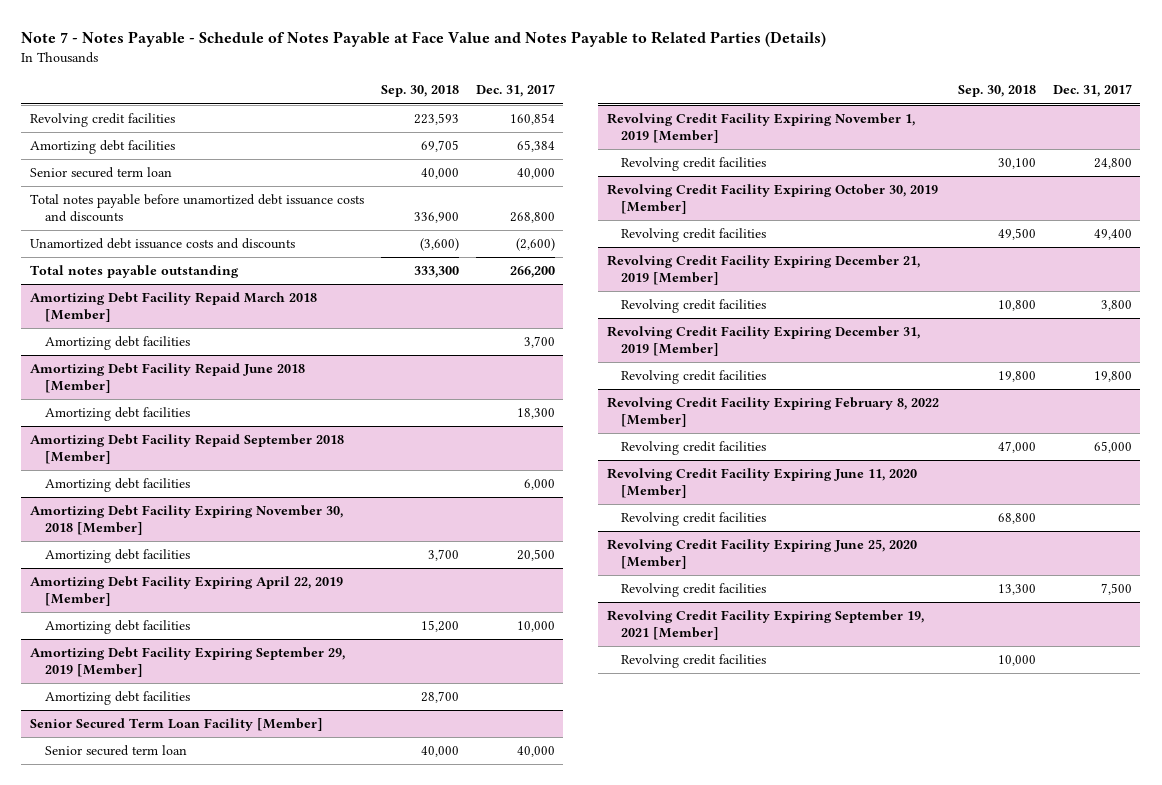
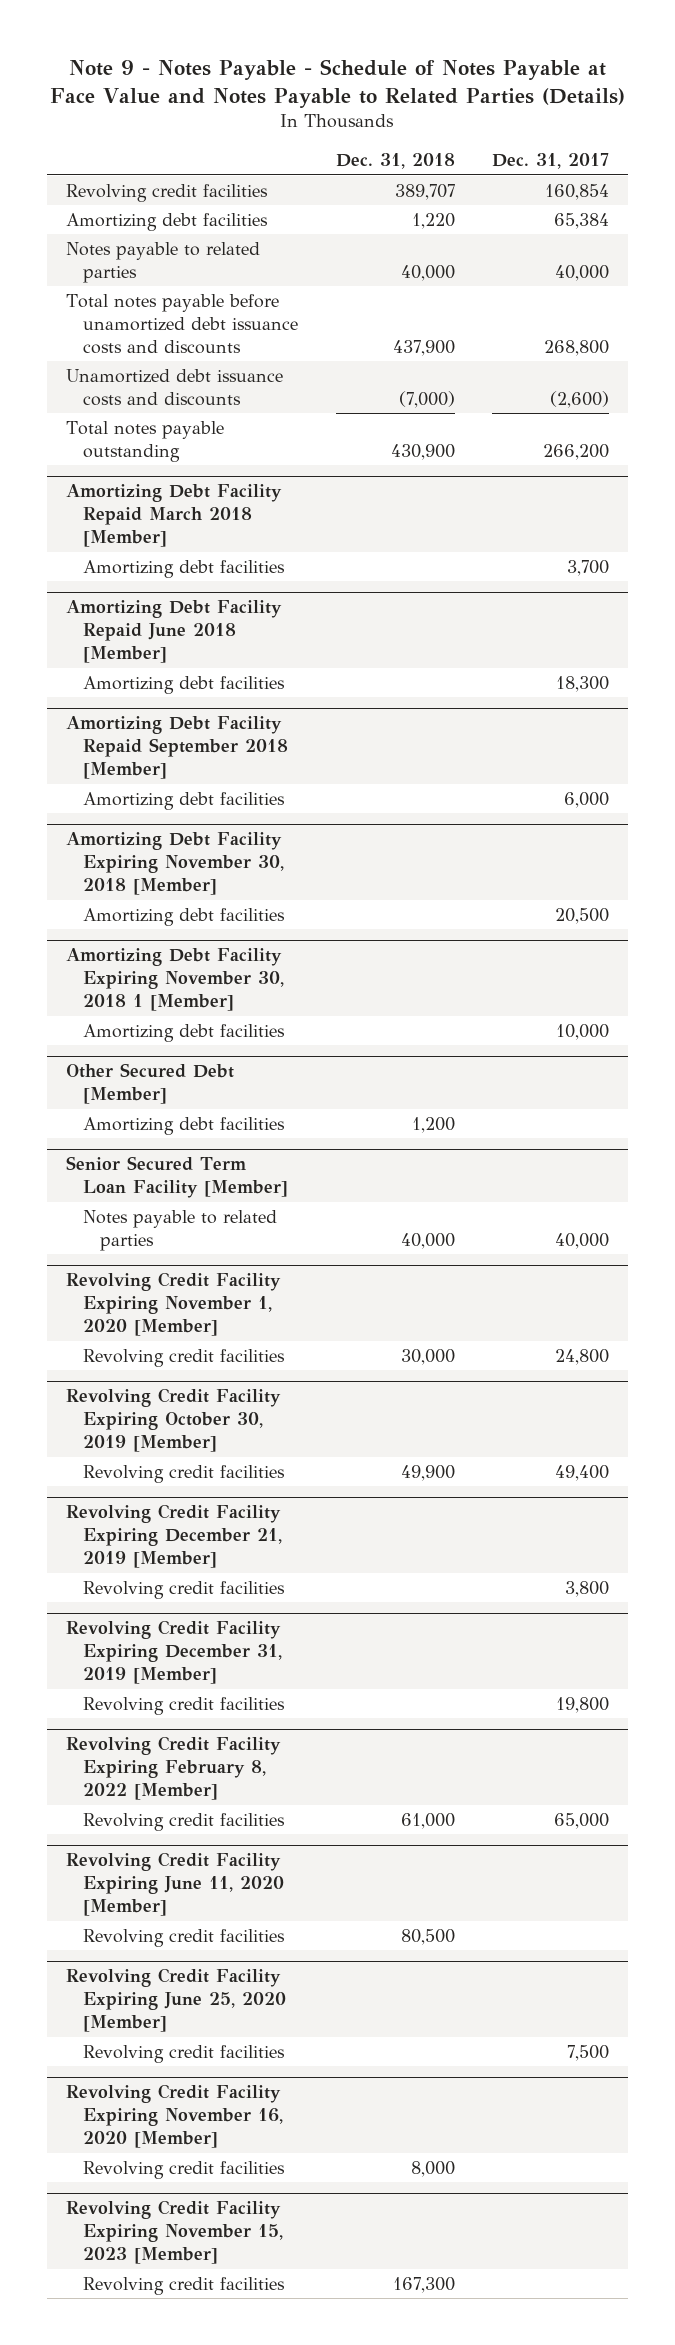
[21,31,827,48] Note 7 - Notes Payable - Schedule of Notes Payable at Face Value and Notes Payable to Related Parties (Details) -> [50,58,626,108] Note 9 - Notes Payable - Schedule of Notes Payable at Face Value and Notes Payable to Related Parties (Details)
[380,85,459,98] Sep. 30, 2018 -> none
none -> [335,153,455,170] Dec. 31, 2018
[29,167,172,179] Senior secured term loan -> [65,241,260,283] Notes payable to related parties
[29,576,343,607] Amortizing Debt Facility Expiring April 22, 2019 [Member] -> none
none -> [65,948,284,1012] Amortizing Debt Facility Expiring November 30, 2018 1 [Member]
[29,647,345,678] Amortizing Debt Facility Expiring September 29, 2019 [Member] -> none
none -> [65,1063,234,1105] Other Secured Debt [Member]
[44,745,187,757] Senior secured term loan -> [82,1209,277,1251] Notes payable to related parties
[606,113,915,144] Revolving Credit Facility Expiring November 1, 2019 [Member] -> [65,1272,281,1337] Revolving Credit Facility Expiring November 1, 2020 [Member]
[606,610,924,641] Revolving Credit Facility Expiring September 19, 2021 [Member] -> none
none -> [65,2084,283,2149] Revolving Credit Facility Expiring November 16, 2020 [Member]
none -> [65,2200,283,2265] Revolving Credit Facility Expiring November 15, 2023 [Member]
none -> [82,2276,285,2295] Revolving credit facilities

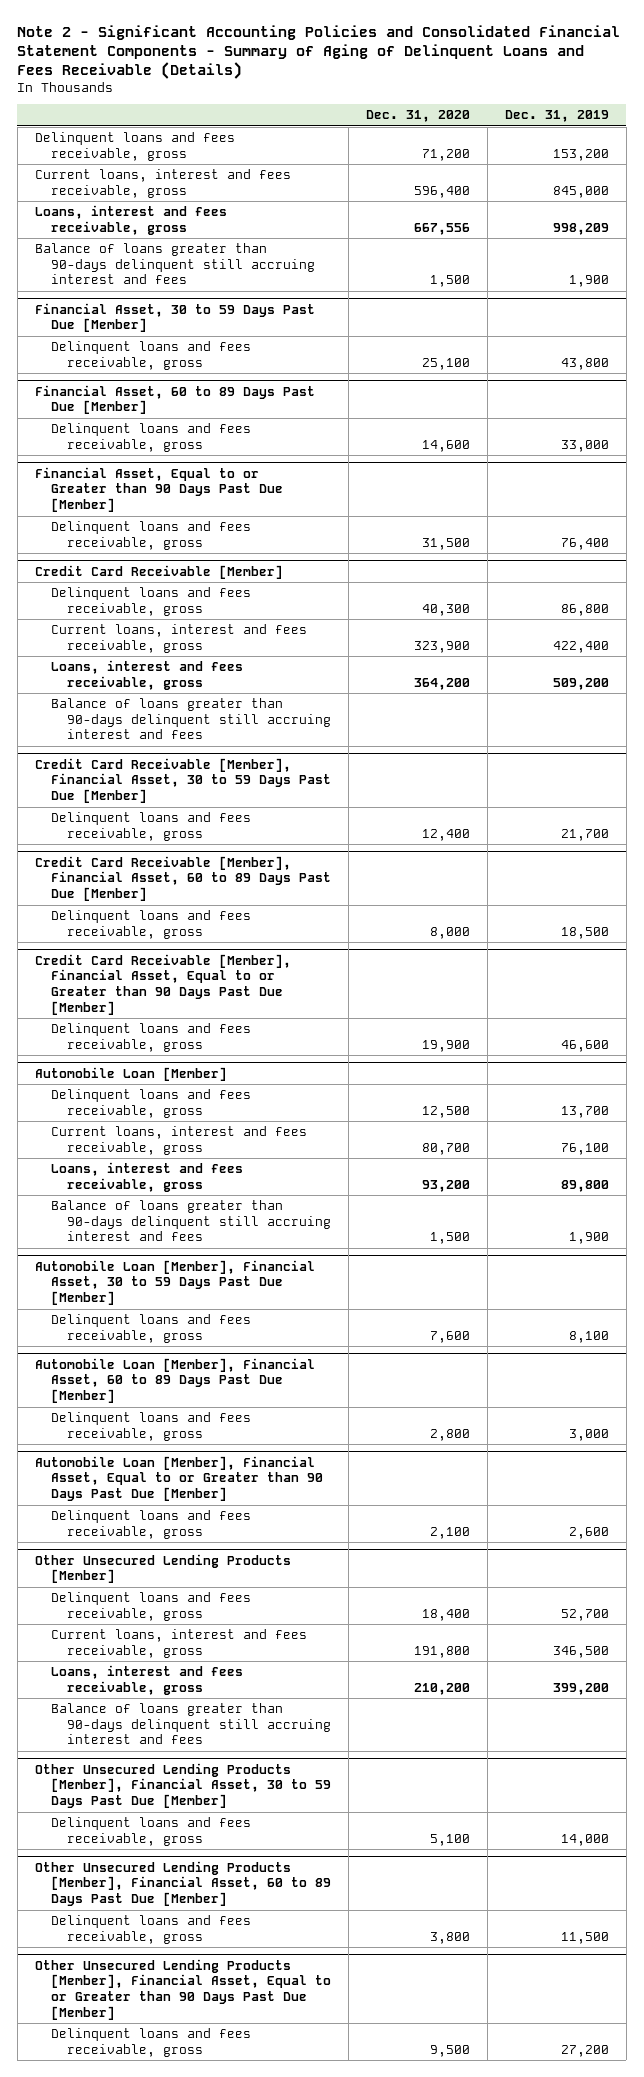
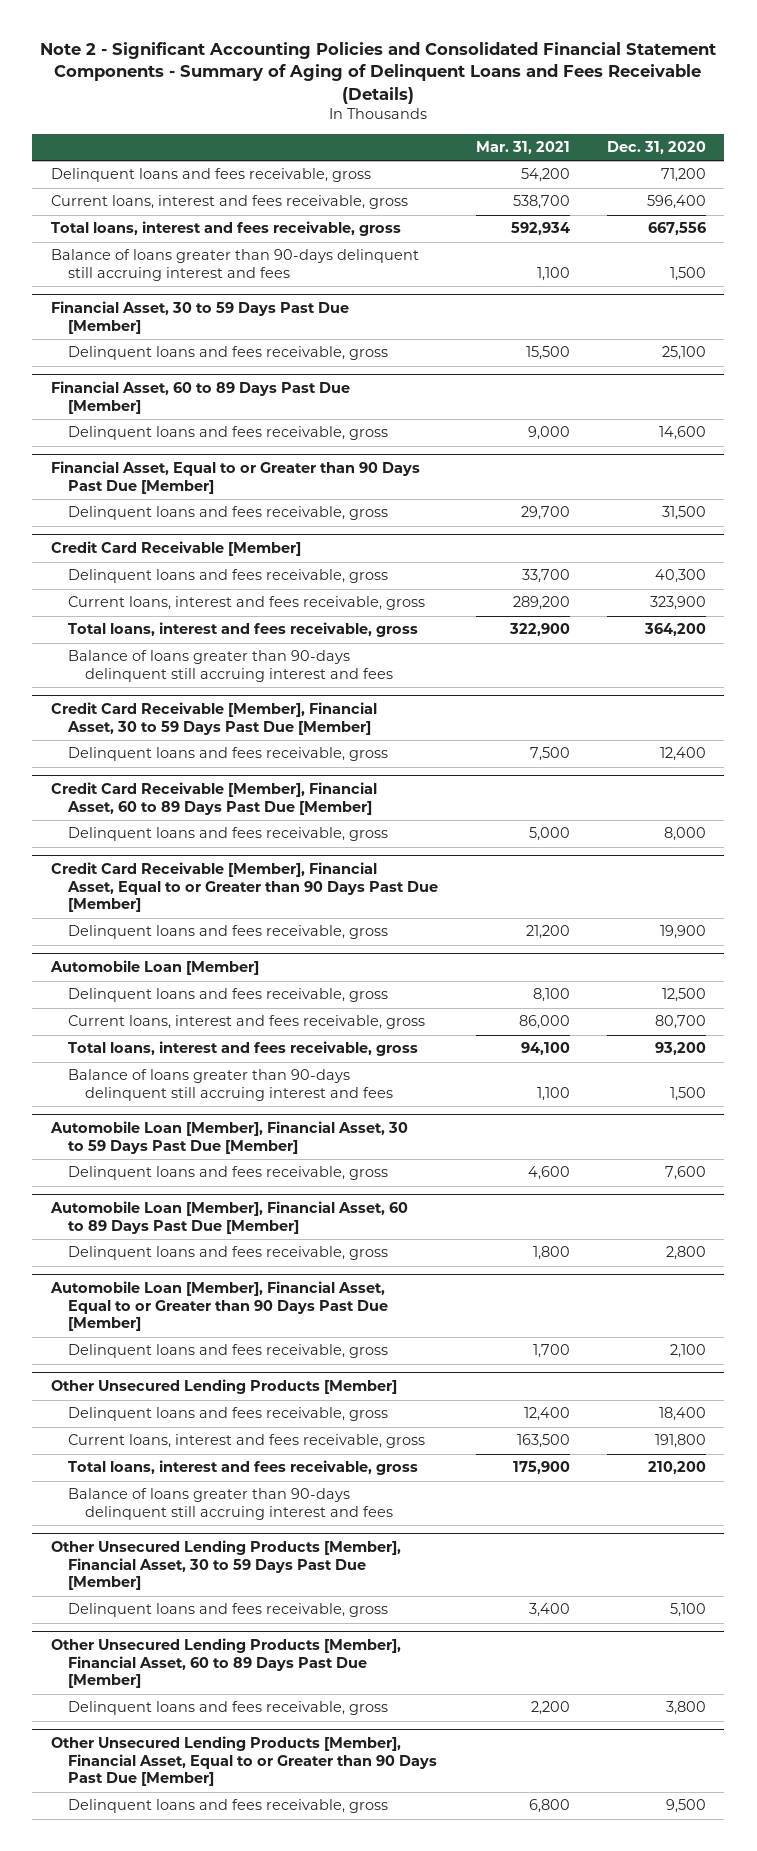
[504,110,609,123] Dec. 31, 2019 -> none
none -> [475,140,570,154] Mar. 31, 2021
[34,205,227,235] Loans, interest and fees receivable, gross -> [51,221,402,237] Total loans, interest and fees receivable, gross
[50,660,243,690] Loans, interest and fees receivable, gross -> [68,622,419,638] Total loans, interest and fees receivable, gross
[50,1162,243,1192] Loans, interest and fees receivable, gross -> [68,1041,419,1057] Total loans, interest and fees receivable, gross
[50,1665,243,1695] Loans, interest and fees receivable, gross -> [68,1460,419,1476] Total loans, interest and fees receivable, gross

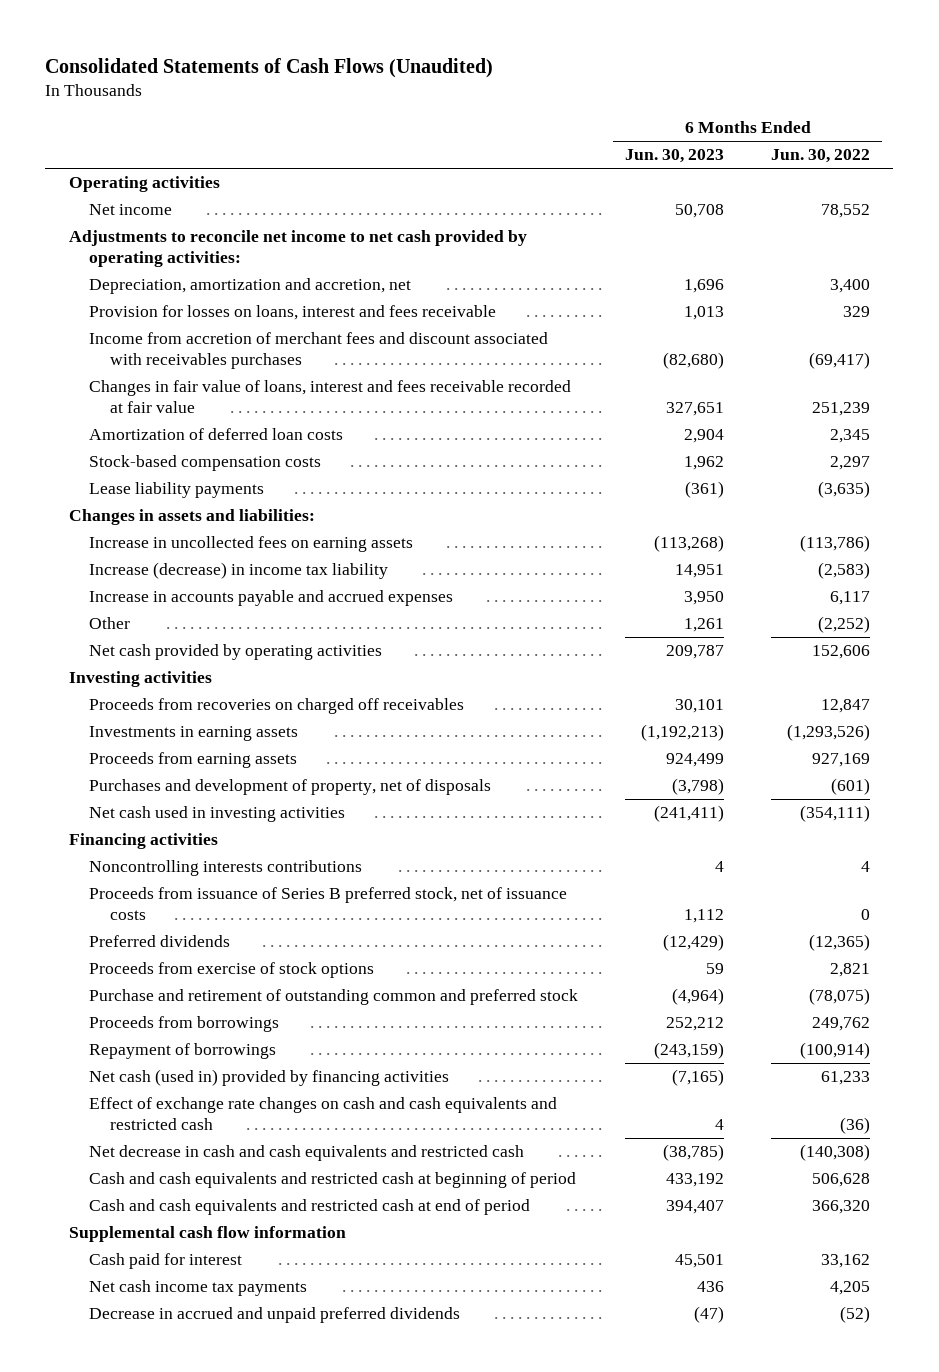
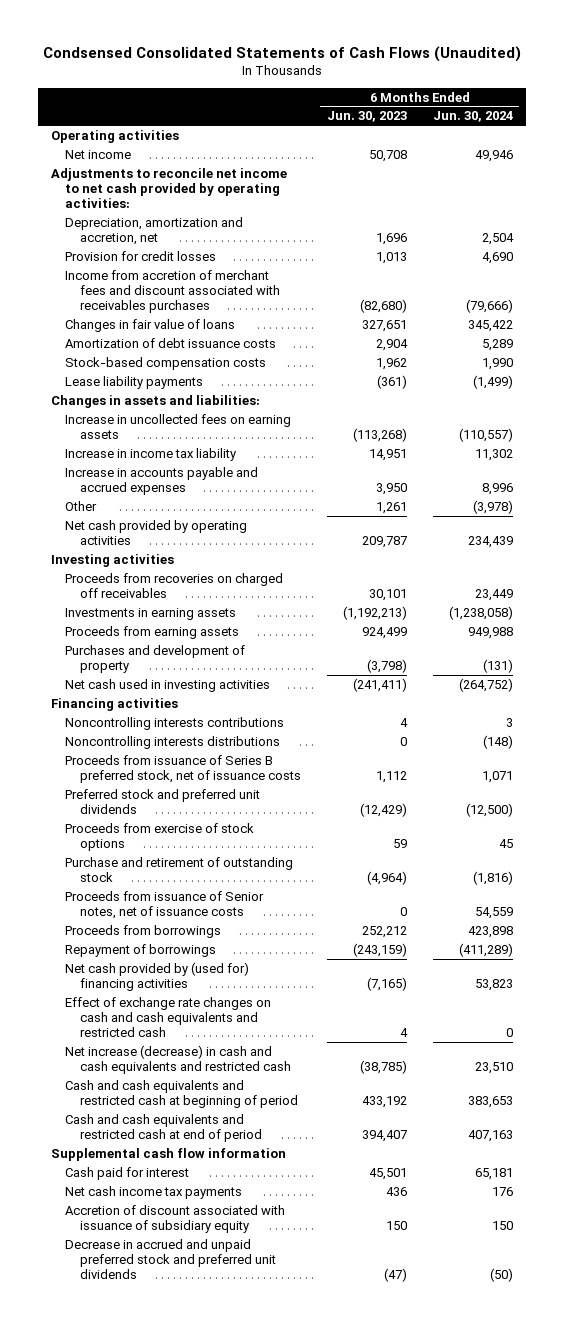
[45,57,494,78] Consolidated Statements of Cash Flows (Unaudited) -> [42,45,521,62] Condsensed Consolidated Statements of Cash Flows (Unaudited)
[771,149,871,164] Jun. 30, 2022 -> none
none -> [432,111,513,123] Jun. 30, 2024
[89,305,497,321] Provision for losses on loans, interest and fees receivable -> [65,250,217,261] Provision for credit losses
[89,380,572,413] Changes in fair value of loans, interest and fees receivable recorded at fair value -> [65,318,236,332] Changes in fair value of loans
[89,428,344,441] Amortization of deferred loan costs -> [65,337,277,348] Amortization of debt issuance costs
[89,562,389,580] Increase (decrease) in income tax liability -> [65,447,237,461] Increase in income tax liability
[89,779,492,796] Purchases and development of property, net of disposals -> [65,644,246,673] Purchases and development of property
none -> [65,735,281,749] Noncontrolling interests distributions
[89,935,231,948] Preferred dividends -> [65,788,261,814] Preferred stock and preferred unit dividends
[89,989,579,1006] Purchase and retirement of outstanding common and preferred stock -> [65,856,294,882] Purchase and retirement of outstanding stock
none -> [65,890,265,919] Proceeds from issuance of Senior notes, net of issuance costs
[89,1069,450,1087] Net cash (used in) provided by financing activities -> [65,961,250,991] Net cash provided by (used for) financing activities
[89,1145,525,1162] Net decrease in cash and cash equivalents and restricted cash -> [65,1044,291,1074] Net increase (decrease) in cash and cash equivalents and restricted cash
none -> [65,1204,286,1233] Accretion of discount associated with issuance of subsidiary equity
[89,1307,461,1324] Decrease in accrued and unpaid preferred dividends -> [65,1238,276,1279] Decrease in accrued and unpaid preferred stock and preferred unit dividends

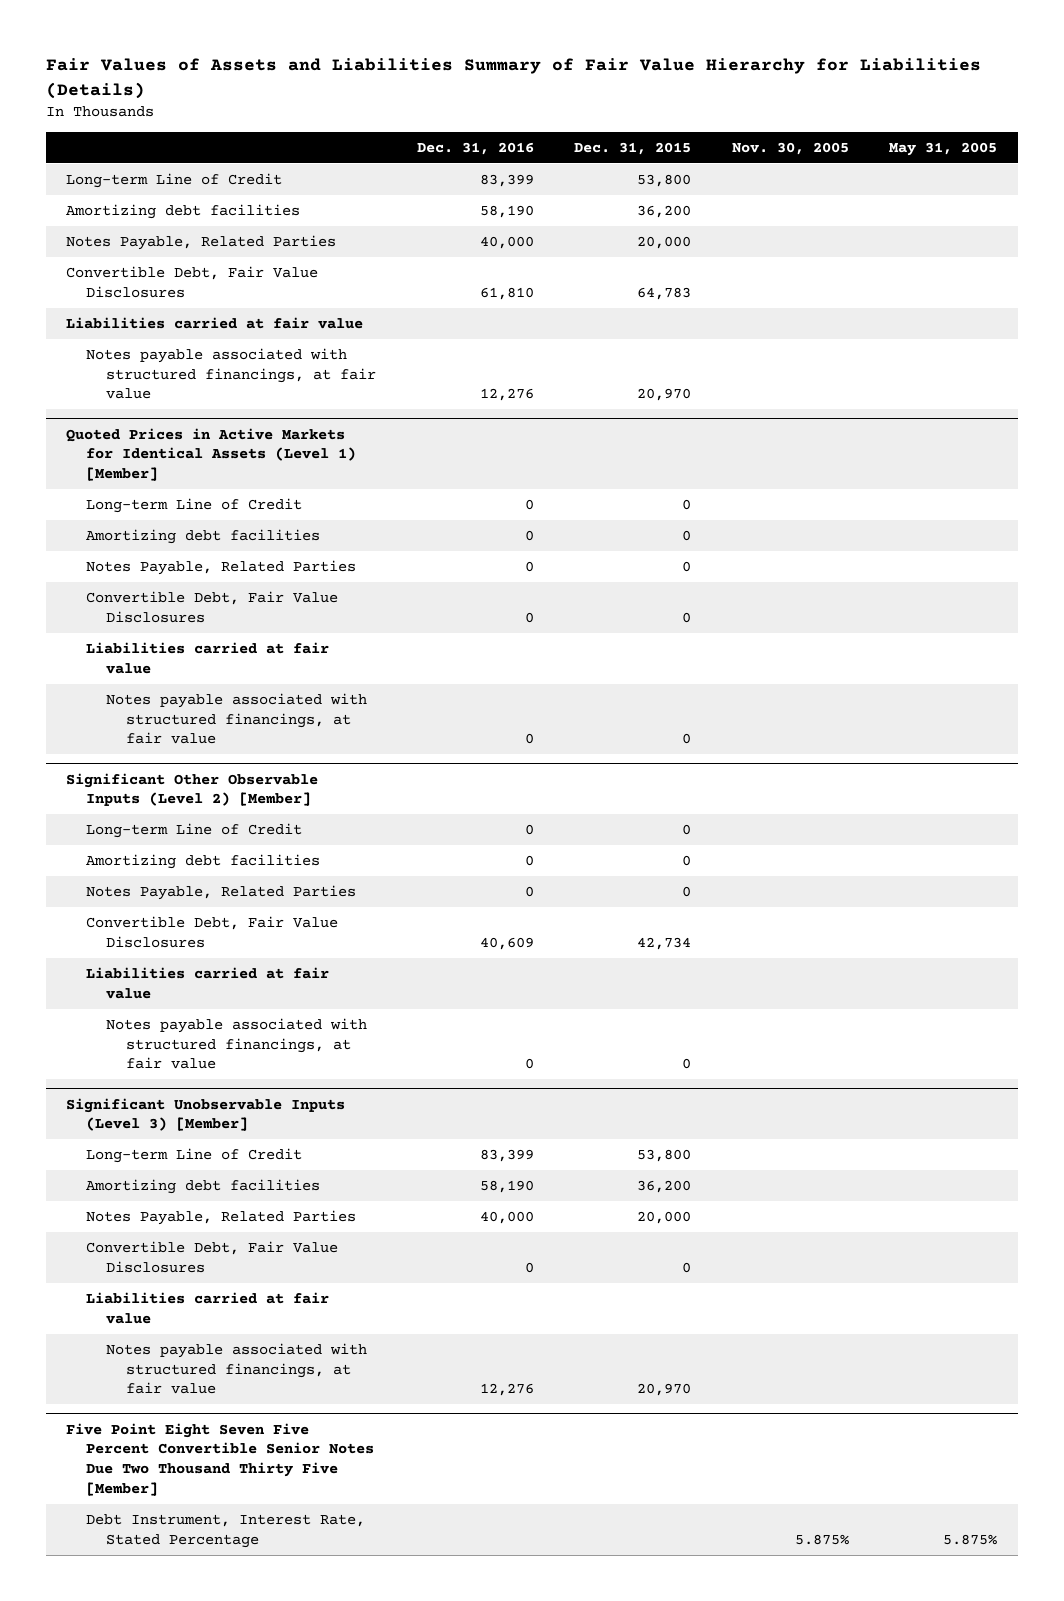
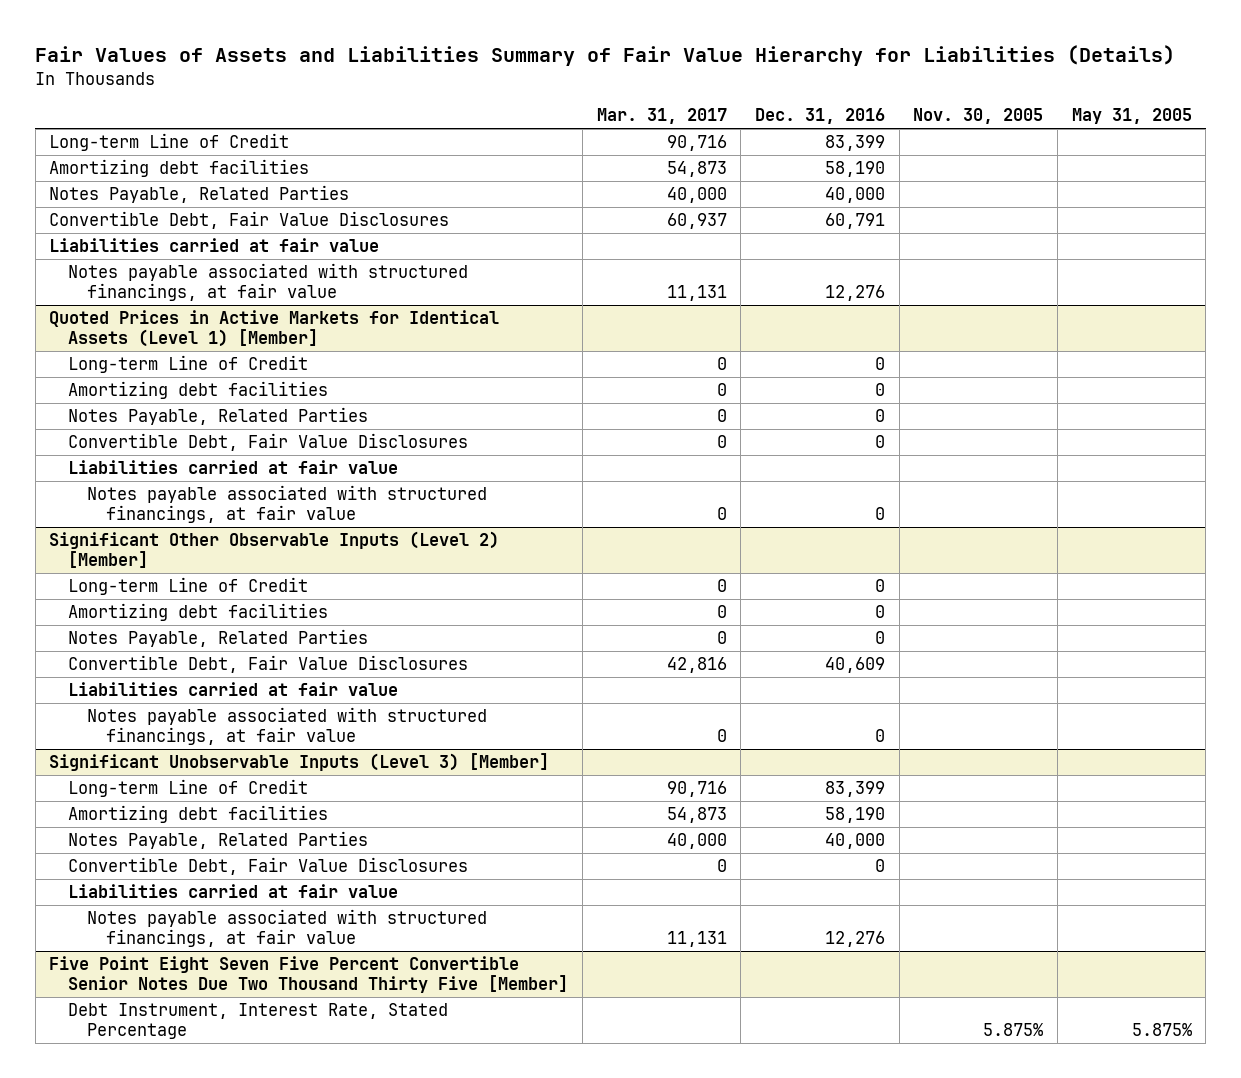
[574,141,692,155] Dec. 31, 2015 -> none
none -> [596,108,727,125] Mar. 31, 2017
[479,286,534,300] 61,810 -> [825,213,886,230] 60,791

